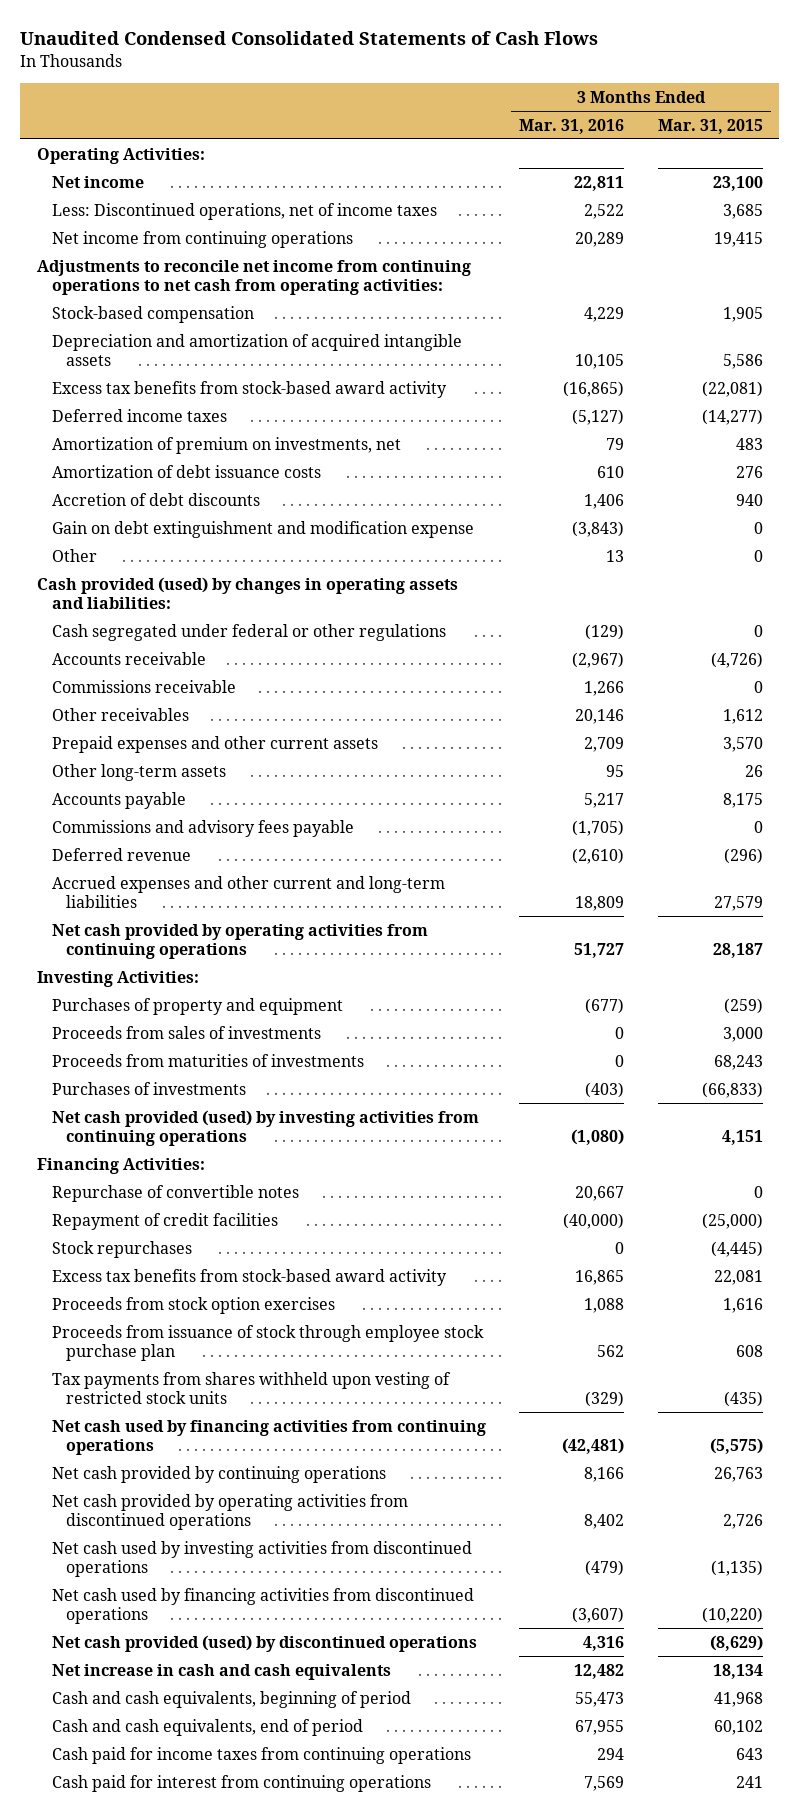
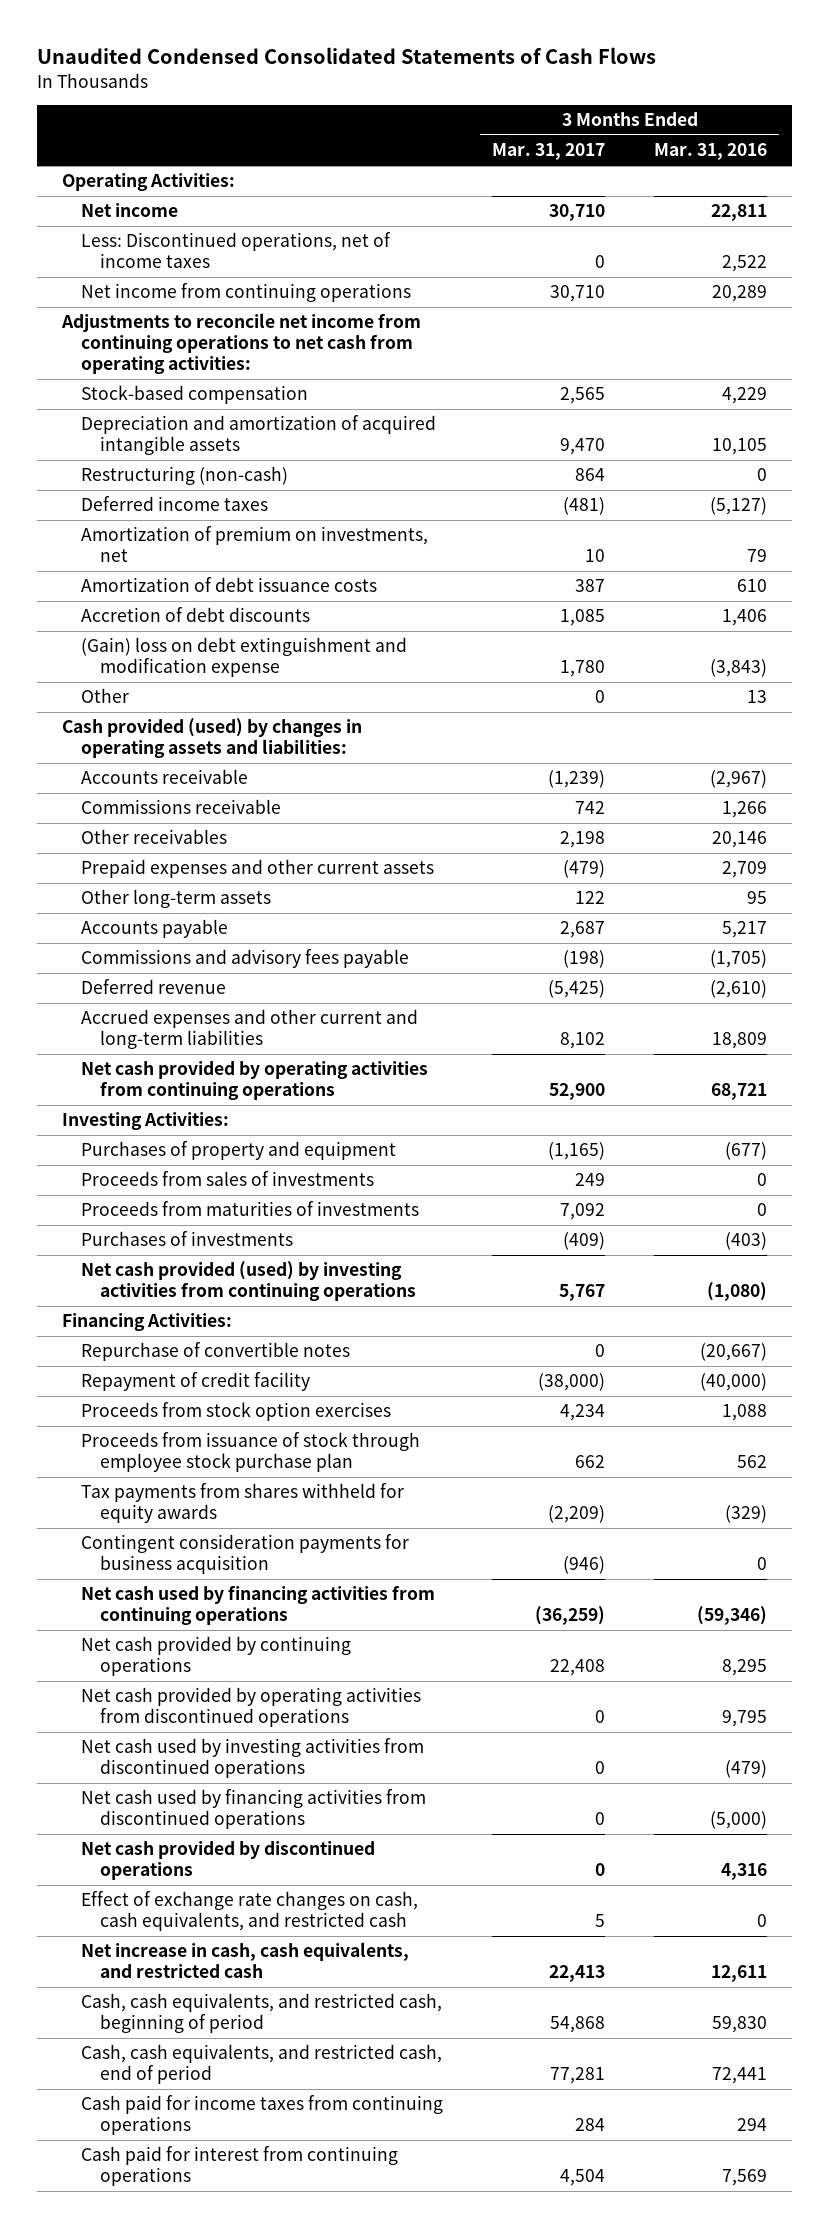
[657,118,763,134] Mar. 31, 2015 -> none
none -> [492,143,606,161] Mar. 31, 2017
[51,380,447,398] Excess tax benefits from stock-based award activity -> none
none -> [81,466,289,486] Restructuring (non-cash)
[51,520,474,538] Gain on debt extinguishment and modification expense -> [81,637,408,678] (Gain) loss on debt extinguishment and modification expense
[51,623,446,641] Cash segregated under federal or other regulations -> none
[574,942,625,958] 51,727 -> [711,1083,768,1101] 68,721
[51,1240,192,1258] Stock repurchases -> none
[51,1268,447,1286] Excess tax benefits from stock-based award activity -> none
[575,1185,625,1201] 20,667 -> [700,1343,768,1362] (20,667)
[51,1212,278,1230] Repayment of credit facilities -> [81,1372,311,1392] Repayment of credit facility
[51,1371,451,1404] Tax payments from shares withheld upon vesting of restricted stock units -> [81,1483,405,1524] Tax payments from shares withheld for equity awards
none -> [81,1534,410,1575] Contingent consideration payments for business acquisition
[562,1437,625,1454] (42,481) -> [697,1606,768,1626] (59,346)
[584,1466,625,1482] 8,166 -> [722,1659,768,1677] 8,295
[584,1513,625,1529] 8,402 -> [722,1710,768,1728] 9,795
[572,1606,625,1623] (3,607) -> [710,1811,768,1830] (5,000)
[51,1634,477,1652] Net cash provided (used) by discontinued operations -> [81,1841,376,1881] Net cash provided by discontinued operations
none -> [81,1891,419,1932] Effect of exchange rate changes on cash, cash equivalents, and restricted cash
[51,1663,391,1680] Net increase in cash and cash equivalents -> [81,1942,410,1979] Net increase in cash, cash equivalents, and restricted cash
[574,1663,625,1679] 12,482 -> [711,1965,768,1983] 12,611
[51,1690,411,1708] Cash and cash equivalents, beginning of period -> [81,1993,443,2034] Cash, cash equivalents, and restricted cash, beginning of period
[575,1691,625,1707] 55,473 -> [712,2016,768,2034] 59,830
[51,1718,363,1736] Cash and cash equivalents, end of period -> [81,2044,443,2085] Cash, cash equivalents, and restricted cash, end of period
[575,1719,625,1735] 67,955 -> [712,2067,768,2085] 72,441

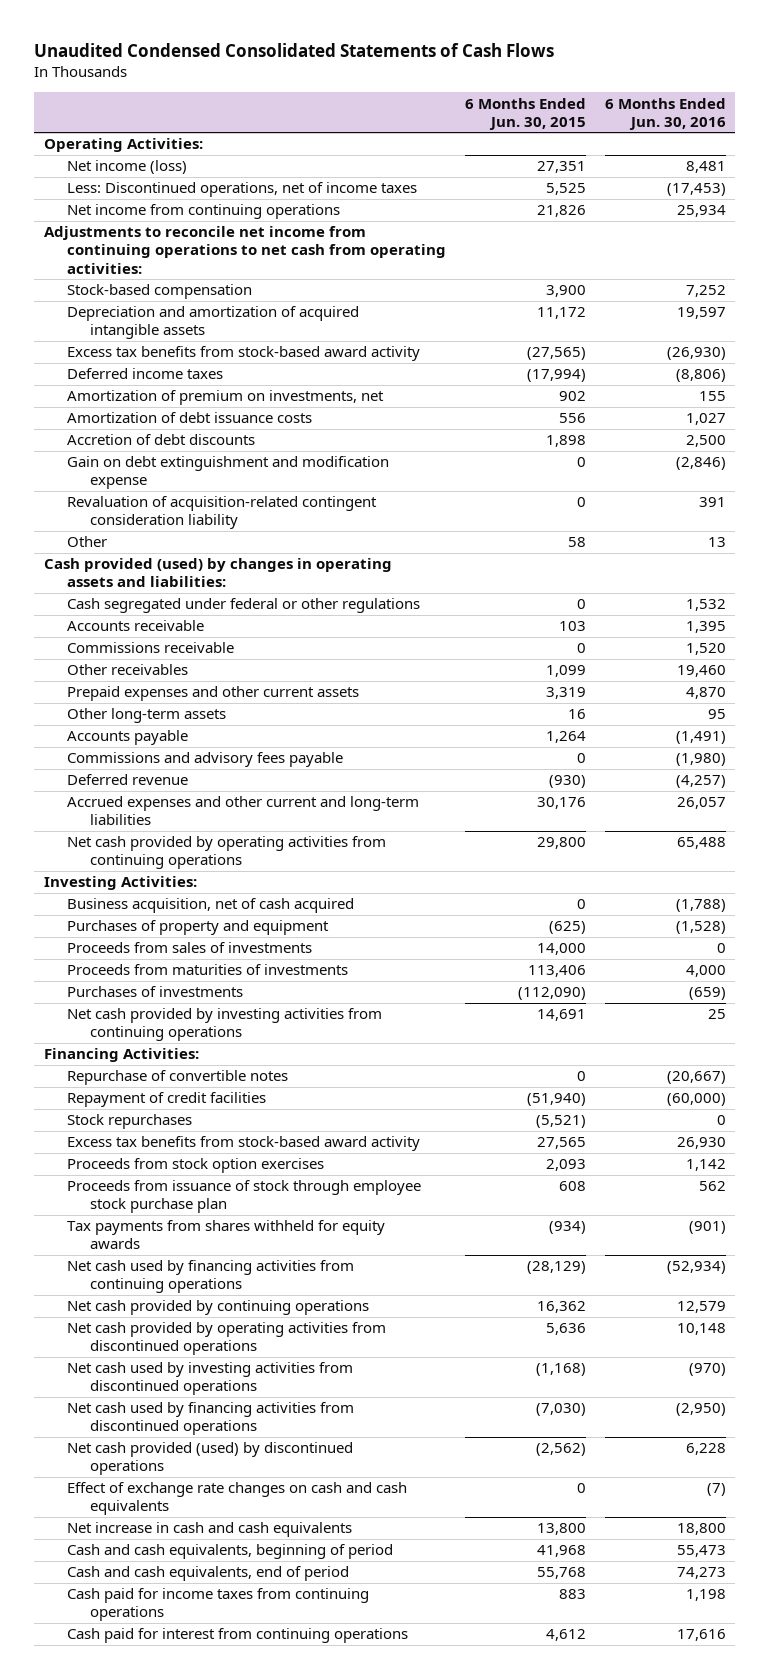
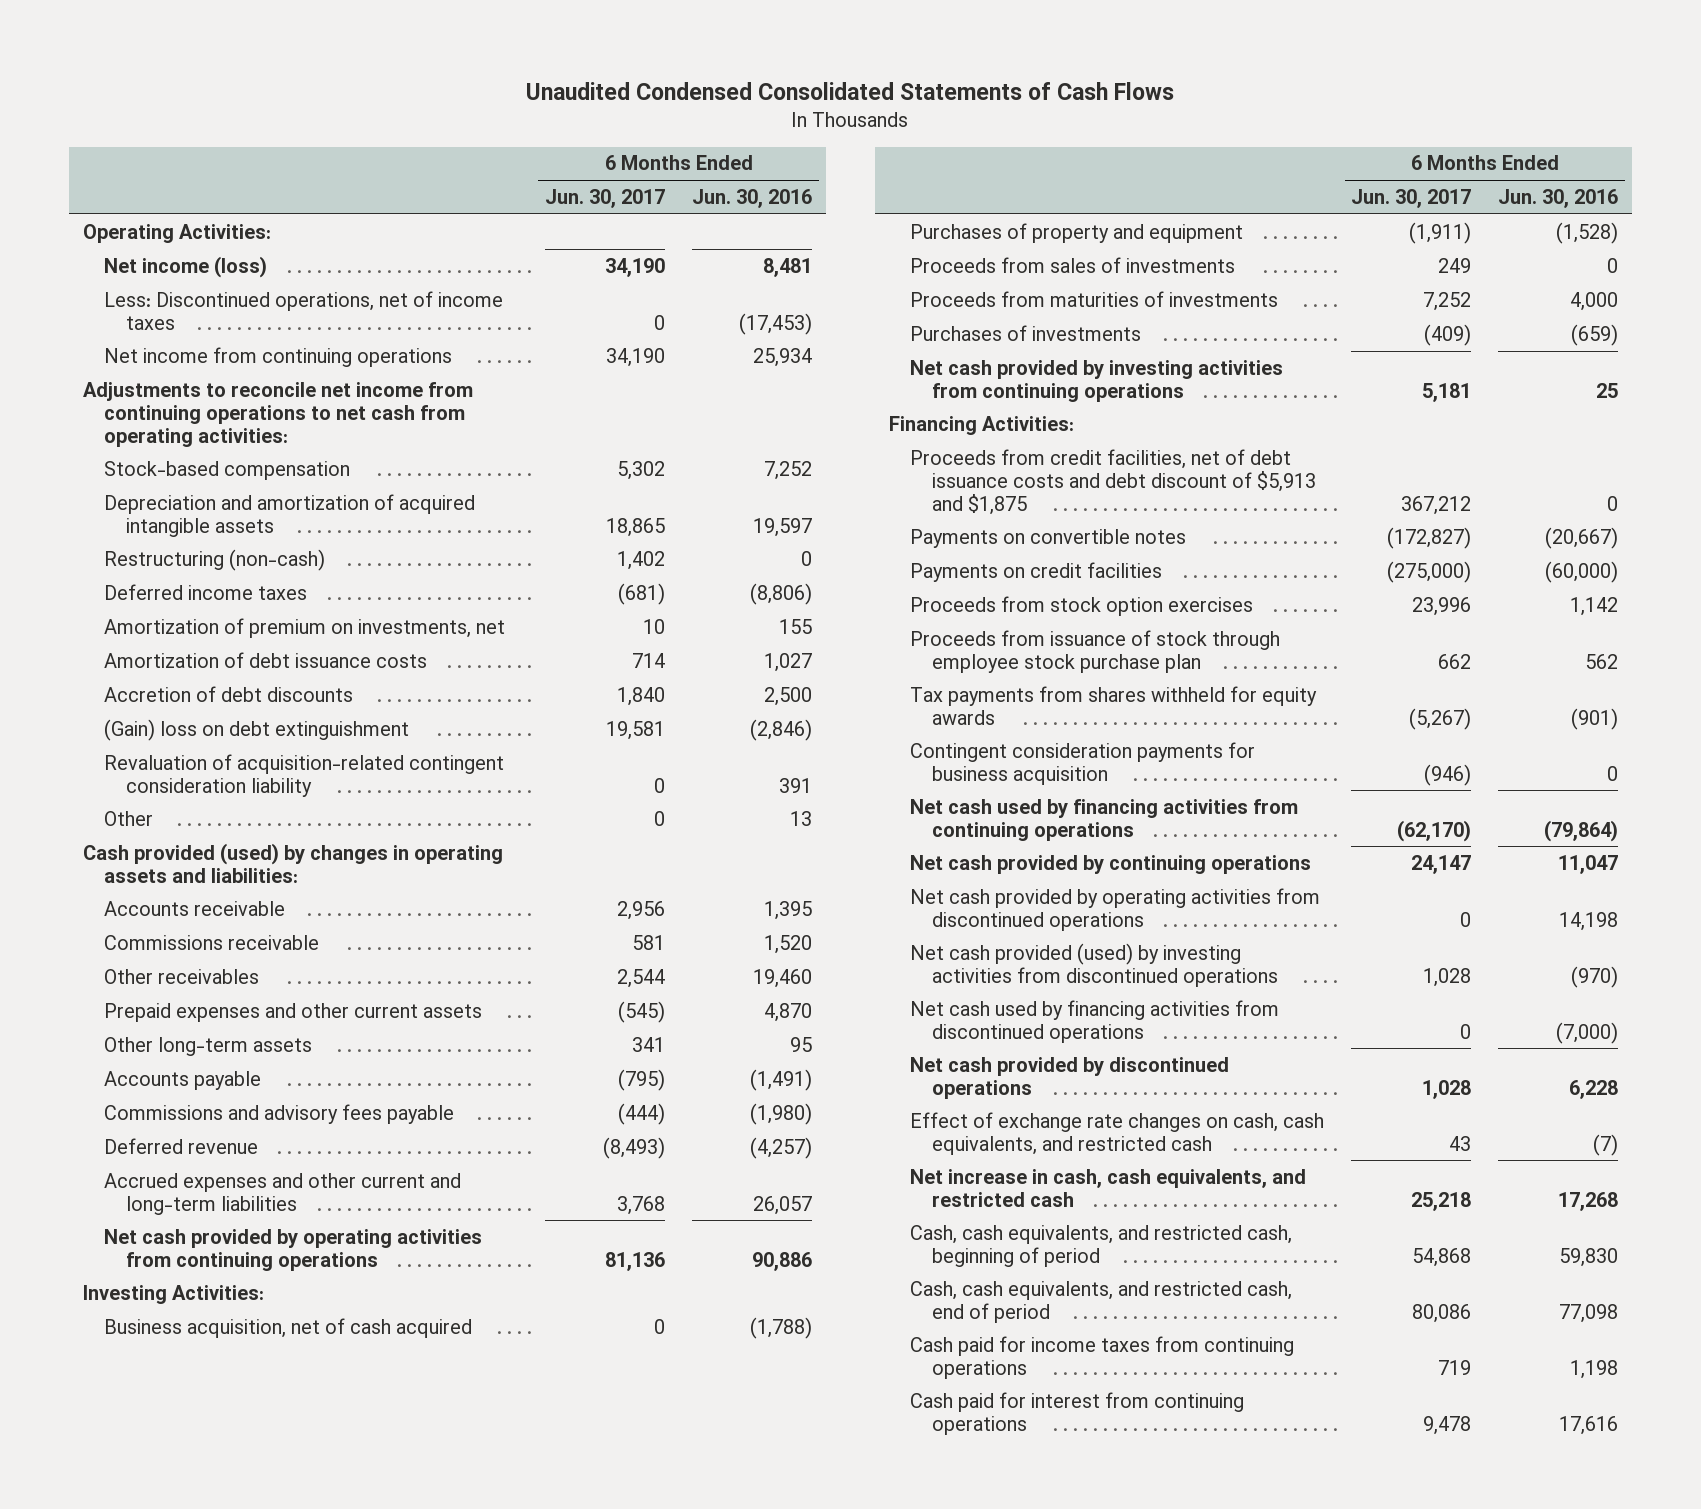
[464,97,586,130] 6 Months Ended Jun. 30, 2015 -> none
none -> [545,188,666,208] Jun. 30, 2017
[67,346,421,362] Excess tax benefits from stock-based award activity -> none
none -> [104,548,326,571] Restructuring (non-cash)
[67,456,390,490] Gain on debt extinguishment and modification expense -> [104,718,410,741] (Gain) loss on debt extinguishment
[67,598,421,614] Cash segregated under federal or other regulations -> none
[676,837,726,850] 65,488 -> [752,1251,813,1271] 90,886
[67,1114,193,1130] Stock repurchases -> none
[67,1136,421,1152] Excess tax benefits from stock-based award activity -> none
none -> [910,448,1317,515] Proceeds from credit facilities, net of debt issuance costs and debt discount of $5,913 and $1,875
[67,1070,289,1086] Repurchase of convertible notes -> [910,528,1187,548] Payments on convertible notes
[67,1092,267,1108] Repayment of credit facilities -> [910,561,1163,582] Payments on credit facilities
none -> [910,741,1256,785] Contingent consideration payments for business acquisition
[666,1261,726,1275] (52,934) -> [1544,819,1619,842] (79,864)
[676,1301,726,1314] 12,579 -> [1558,854,1619,874] 11,047
[676,1323,726,1336] 10,148 -> [1559,911,1619,931] 14,198
[67,1362,354,1396] Net cash used by investing activities from discontinued operations -> [910,942,1279,987] Net cash provided (used) by investing activities from discontinued operations
[675,1403,726,1417] (2,950) -> [1556,1021,1619,1044] (7,000)
[67,1442,354,1476] Net cash provided (used) by discontinued operations -> [910,1056,1230,1099] Net cash provided by discontinued operations
[67,1482,408,1516] Effect of exchange rate changes on cash and cash equivalents -> [910,1111,1325,1155] Effect of exchange rate changes on cash, cash equivalents, and restricted cash
[67,1522,353,1538] Net increase in cash and cash equivalents -> [910,1168,1307,1207] Net increase in cash, cash equivalents, and restricted cash
[676,1523,726,1536] 18,800 -> [1558,1191,1619,1211] 17,268
[67,1544,394,1560] Cash and cash equivalents, beginning of period -> [910,1224,1293,1267] Cash, cash equivalents, and restricted cash, beginning of period
[676,1545,726,1558] 55,473 -> [1559,1247,1619,1267] 59,830
[67,1566,350,1582] Cash and cash equivalents, end of period -> [910,1280,1293,1323] Cash, cash equivalents, and restricted cash, end of period
[676,1567,726,1580] 74,273 -> [1559,1303,1619,1323] 77,098

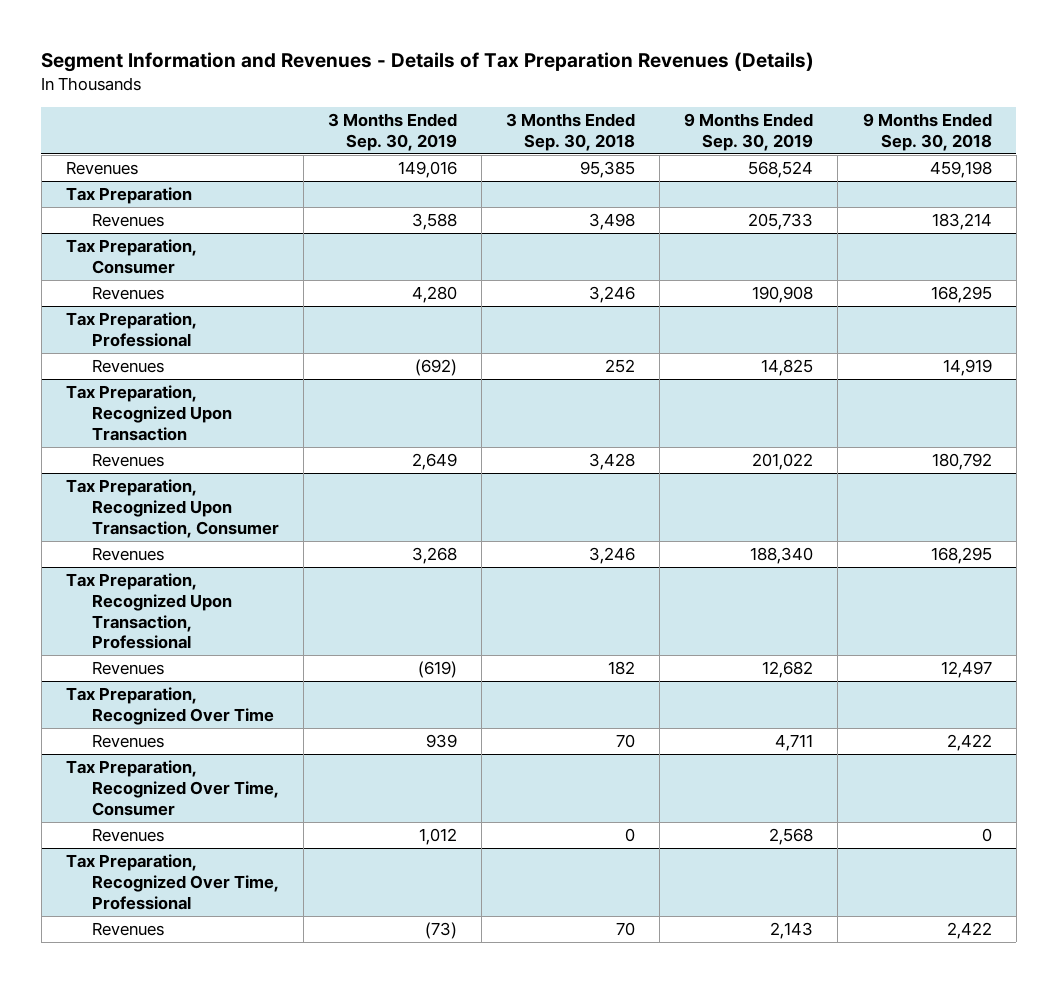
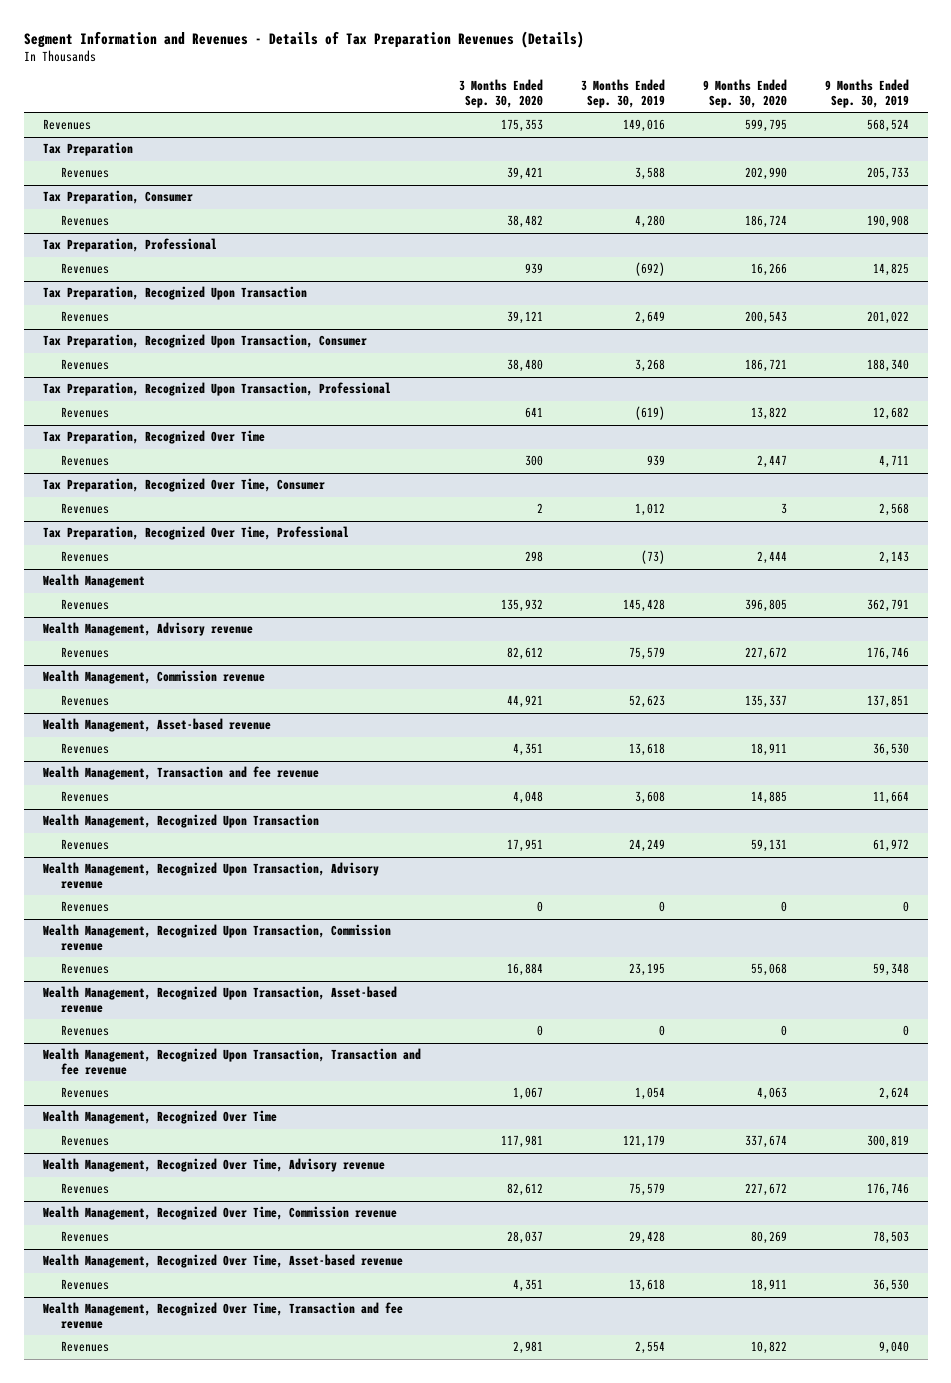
[506,113,636,151] 3 Months Ended Sep. 30, 2018 -> none
[862,113,992,151] 9 Months Ended Sep. 30, 2018 -> none
none -> [458,79,543,108] 3 Months Ended Sep. 30, 2020
none -> [702,79,787,108] 9 Months Ended Sep. 30, 2020
none -> [42,574,145,589] Wealth Management
none -> [61,599,110,611] Revenues
none -> [42,622,253,637] Wealth Management, Advisory revenue
none -> [61,647,110,659] Revenues
none -> [42,670,265,685] Wealth Management, Commission revenue
none -> [61,695,110,707] Revenues
none -> [42,718,271,733] Wealth Management, Asset-based revenue
none -> [61,743,110,755] Revenues
none -> [42,766,319,781] Wealth Management, Transaction and fee revenue
none -> [61,791,110,803] Revenues
none -> [42,814,319,829] Wealth Management, Recognized Upon Transaction
none -> [61,839,110,851] Revenues
none -> [42,862,379,890] Wealth Management, Recognized Upon Transaction, Advisory revenue
none -> [61,901,110,913] Revenues
none -> [42,924,391,952] Wealth Management, Recognized Upon Transaction, Commission revenue
none -> [61,963,110,975] Revenues
none -> [42,986,397,1014] Wealth Management, Recognized Upon Transaction, Asset-based revenue
none -> [61,1025,110,1037] Revenues
none -> [42,1048,421,1076] Wealth Management, Recognized Upon Transaction, Transaction and fee revenue
none -> [61,1087,110,1099] Revenues
none -> [42,1110,277,1125] Wealth Management, Recognized Over Time
none -> [61,1135,110,1147] Revenues
none -> [42,1158,385,1173] Wealth Management, Recognized Over Time, Advisory revenue
none -> [61,1183,110,1195] Revenues
none -> [42,1206,397,1221] Wealth Management, Recognized Over Time, Commission revenue
none -> [61,1231,110,1243] Revenues
none -> [42,1254,403,1269] Wealth Management, Recognized Over Time, Asset-based revenue
none -> [61,1279,110,1291] Revenues
none -> [42,1302,403,1330] Wealth Management, Recognized Over Time, Transaction and fee revenue
none -> [61,1341,110,1353] Revenues

